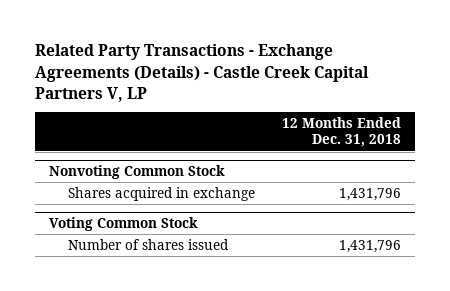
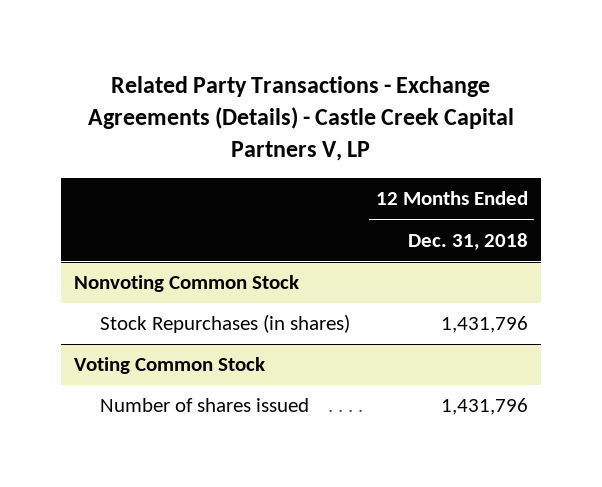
[68,187,256,202] Shares acquired in exchange -> [99,314,350,334] Stock Repurchases (in shares)

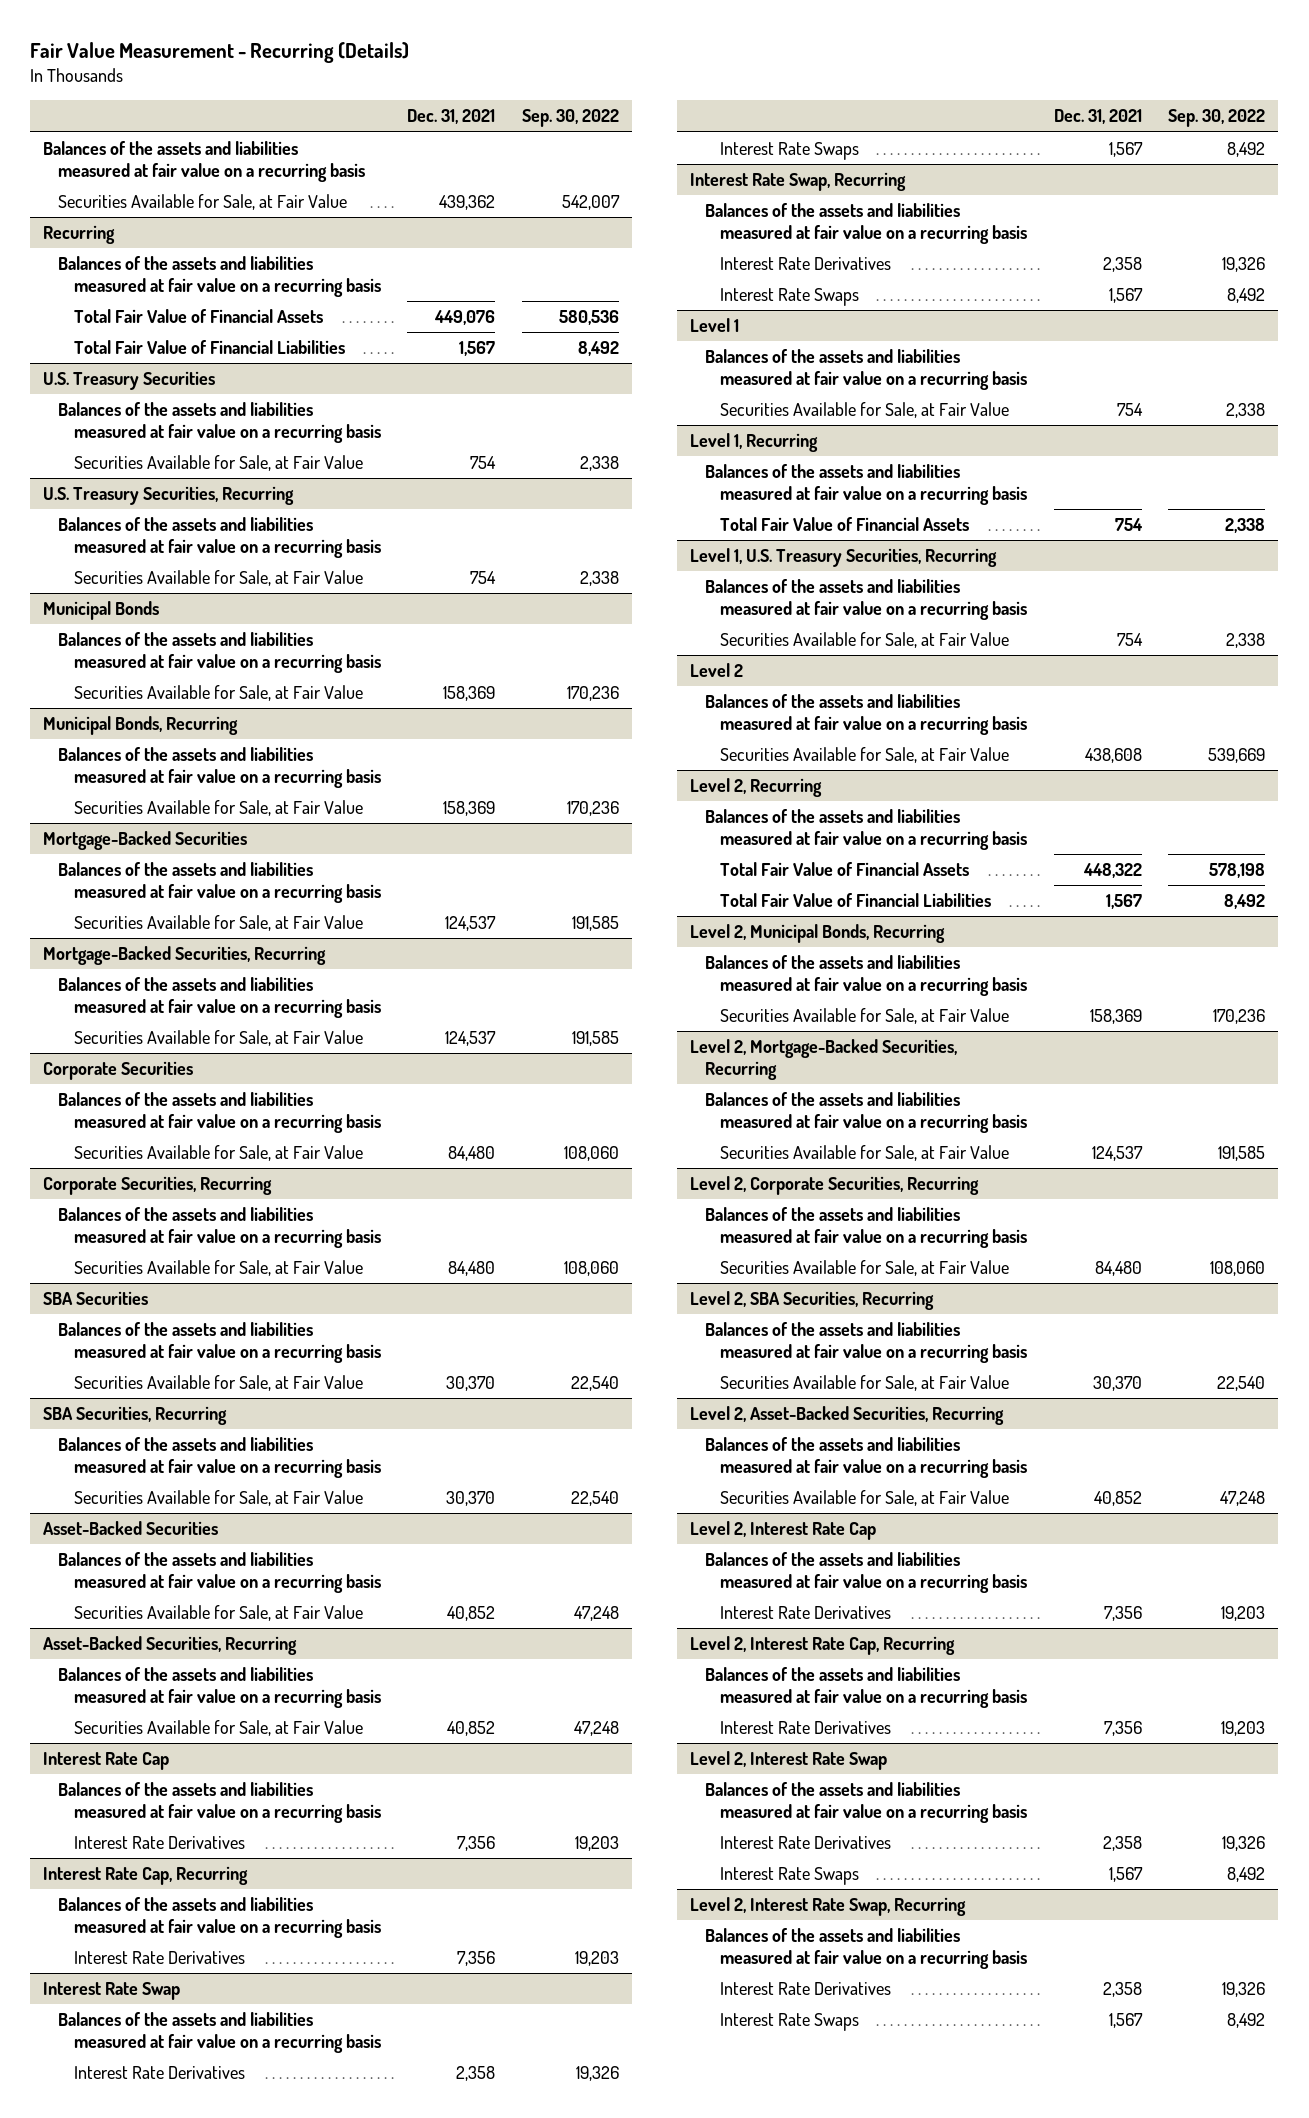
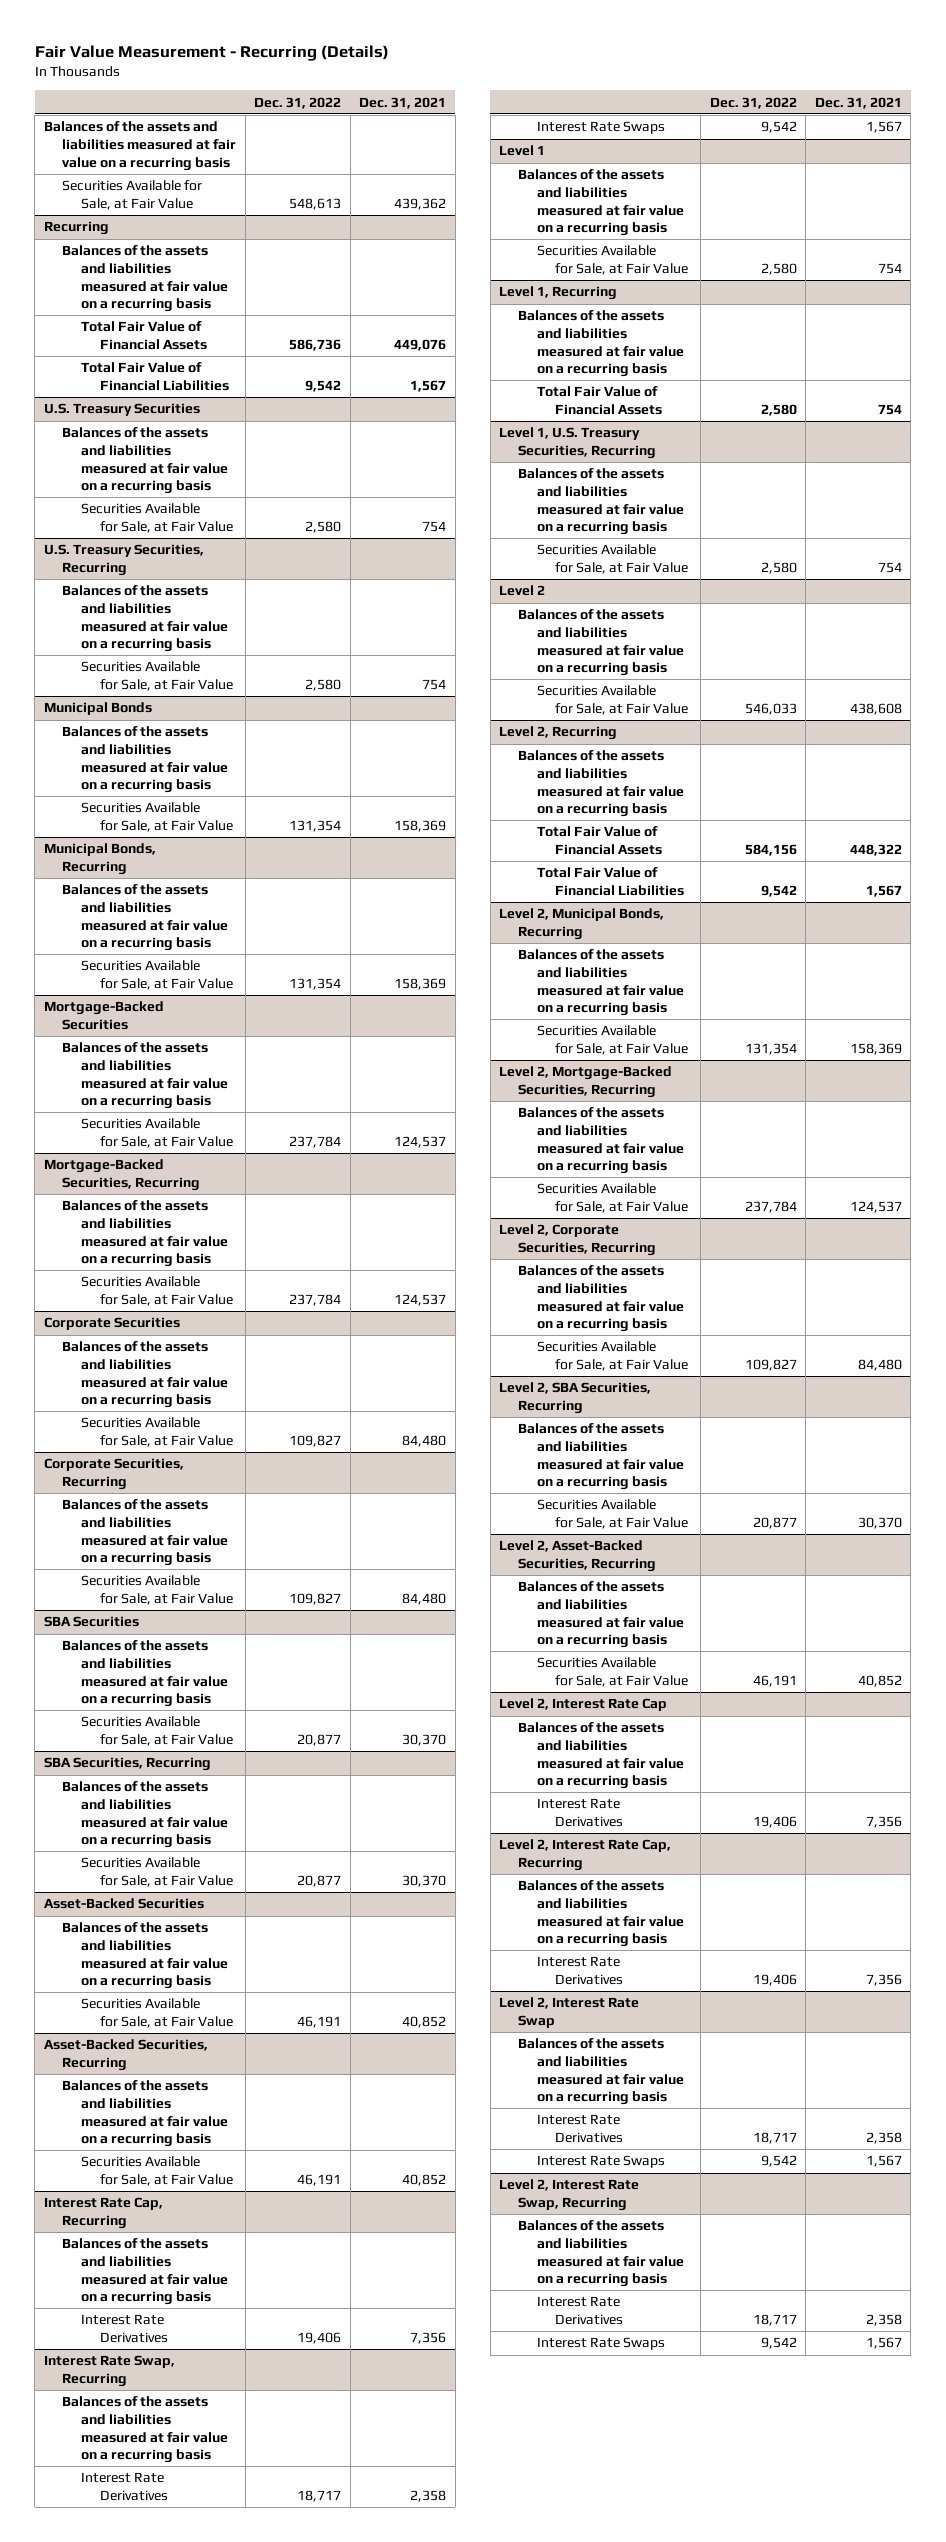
[521,109,619,128] Sep. 30, 2022 -> none
none -> [254,96,342,109] Dec. 31, 2022
[43,1752,170,1771] Interest Rate Cap -> none
[58,1782,381,1823] Balances of the assets and liabilities measured at fair value on a recurring basis -> none
[73,1836,245,1850] Interest Rate Derivatives -> none
[43,1982,181,2001] Interest Rate Swap -> none
[58,2012,381,2053] Balances of the assets and liabilities measured at fair value on a recurring basis -> none
[73,2066,245,2080] Interest Rate Derivatives -> none
[720,142,860,161] Interest Rate Swaps -> none

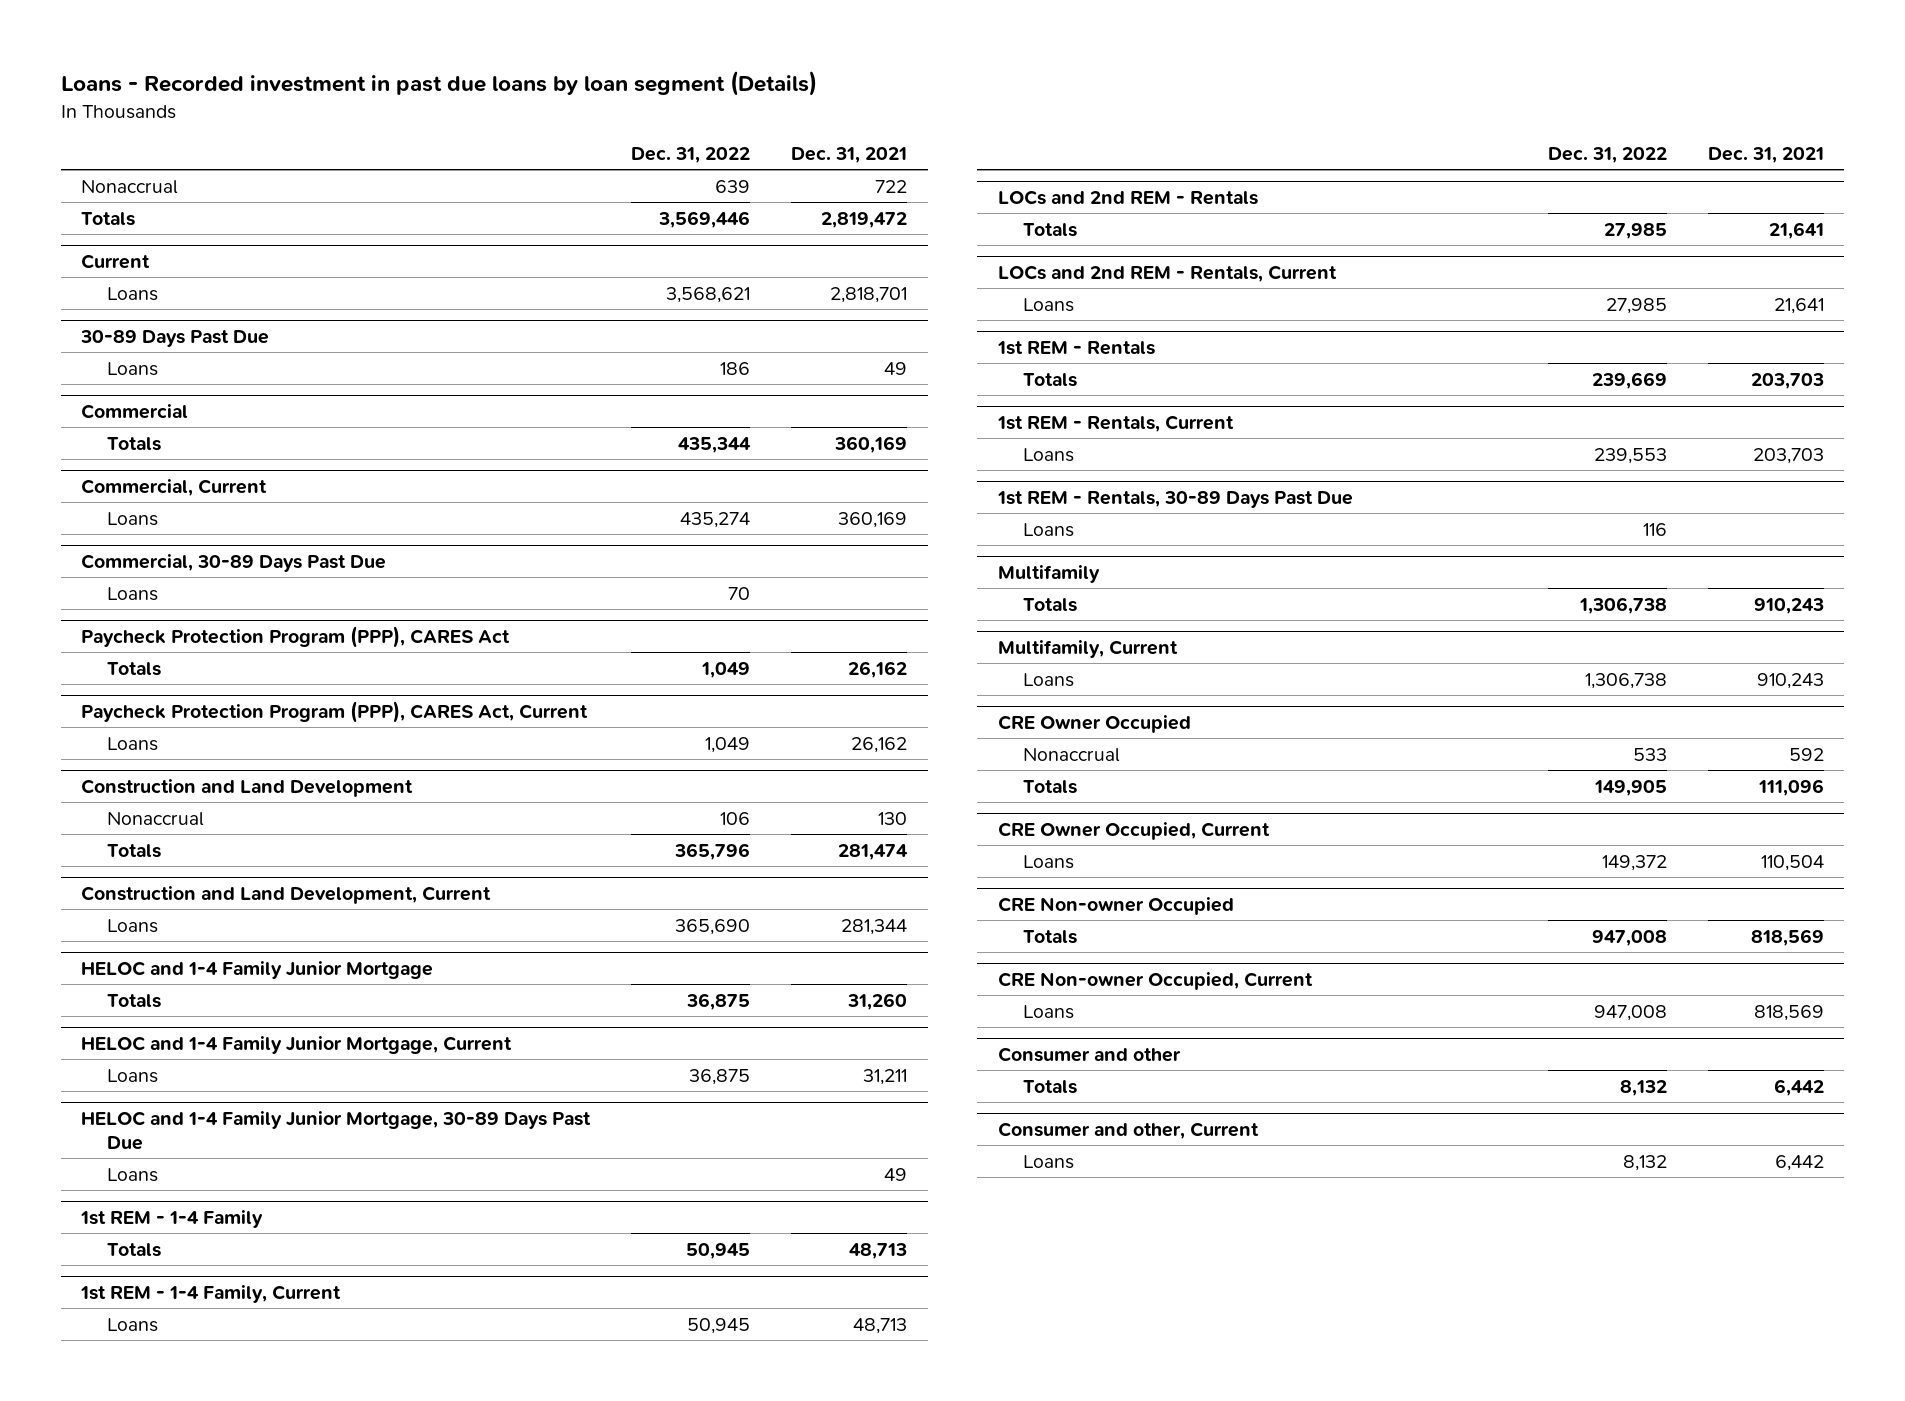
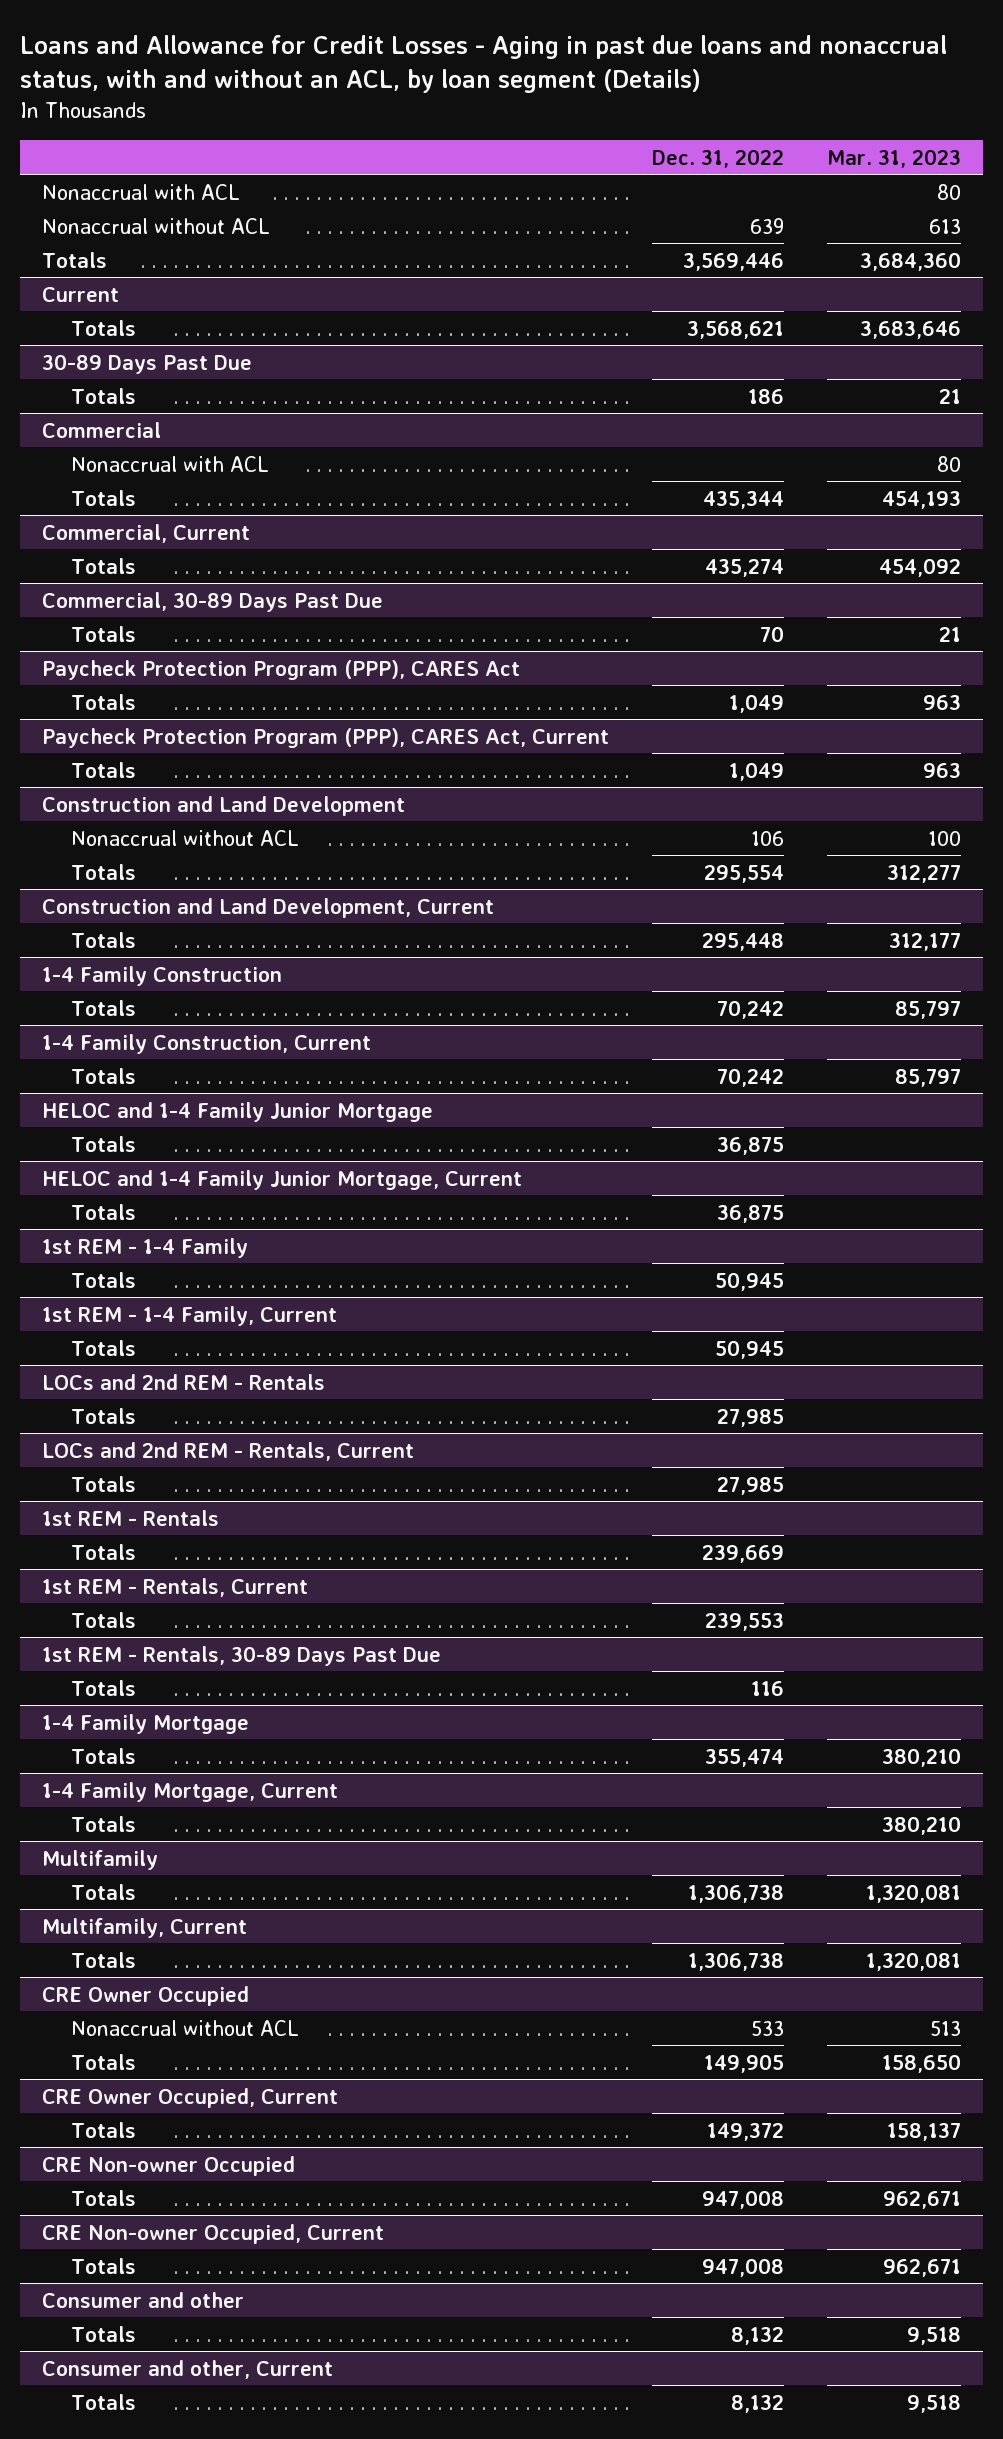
[60,71,817,97] Loans - Recorded investment in past due loans by loan segment (Details) -> [19,35,947,94] Loans and Allowance for Credit Losses - Aging in past due loans and nonaccrual status, with and without an ACL, by loan segment (Details)
[791,147,908,164] Dec. 31, 2021 -> none
none -> [827,148,962,168] Mar. 31, 2023
none -> [41,183,240,200] Nonaccrual with ACL
[81,179,179,194] Nonaccrual -> [41,217,270,234] Nonaccrual without ACL
[106,286,158,301] Loans -> [70,319,136,336] Totals
[106,361,158,376] Loans -> [70,387,136,404] Totals
none -> [70,455,269,472] Nonaccrual with ACL
[106,511,158,526] Loans -> [70,557,136,574] Totals
[106,586,158,601] Loans -> none
none -> [70,625,136,642] Totals
[106,736,158,751] Loans -> [70,761,136,778] Totals
[106,811,204,826] Nonaccrual -> none
none -> [70,829,299,846] Nonaccrual without ACL
[674,842,751,860] 365,796 -> [703,864,784,883] 295,554
[106,918,158,933] Loans -> none
none -> [70,931,136,948] Totals
none -> [41,965,282,986] 1-4 Family Construction
none -> [70,999,136,1016] Totals
none -> [41,1033,371,1054] 1-4 Family Construction, Current
none -> [70,1067,136,1084] Totals
[81,1111,592,1151] HELOC and 1-4 Family Junior Mortgage, 30-89 Days Past Due -> none
[106,1167,158,1182] Loans -> none
[106,1068,158,1083] Loans -> [70,1203,136,1220] Totals
[106,1317,158,1332] Loans -> [70,1339,136,1356] Totals
[1022,297,1074,312] Loans -> [70,1475,136,1492] Totals
[1022,447,1074,462] Loans -> [70,1611,136,1628] Totals
[1022,522,1074,537] Loans -> [70,1679,136,1696] Totals
none -> [41,1713,249,1734] 1-4 Family Mortgage
none -> [70,1747,136,1764] Totals
none -> [41,1781,338,1802] 1-4 Family Mortgage, Current
none -> [70,1815,136,1832] Totals
[1022,672,1074,687] Loans -> [70,1951,136,1968] Totals
[1022,747,1120,762] Nonaccrual -> [70,2019,299,2036] Nonaccrual without ACL
[1022,854,1074,869] Loans -> [70,2121,136,2138] Totals
[1022,1004,1074,1019] Loans -> [70,2257,136,2274] Totals
[1022,1154,1074,1169] Loans -> [70,2393,136,2410] Totals

